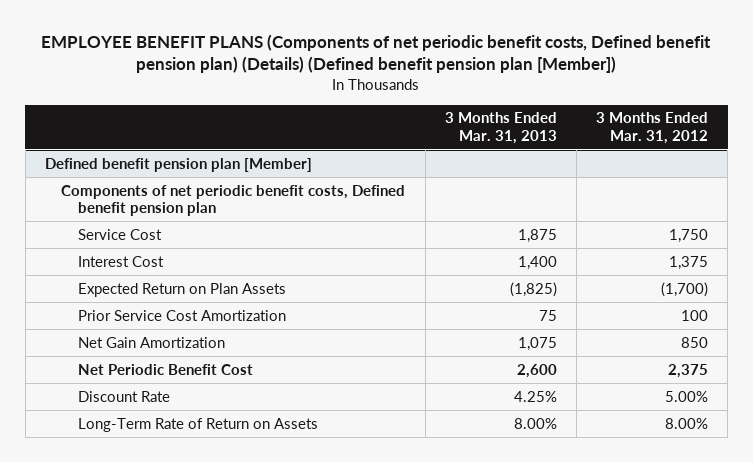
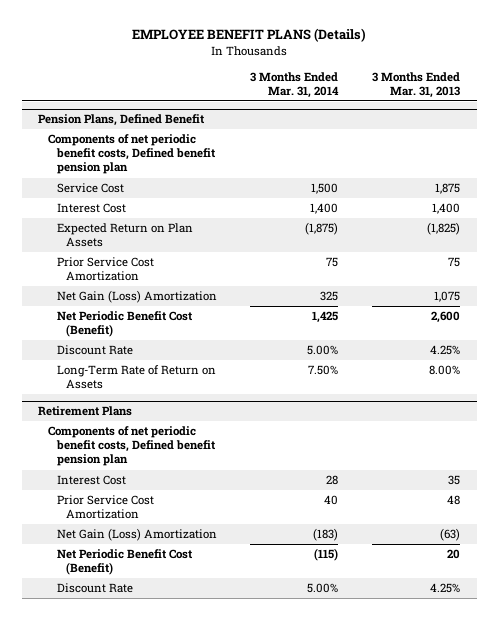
[41,33,712,74] EMPLOYEE BENEFIT PLANS (Components of net periodic benefit costs, Defined benefit pension plan) (Details) (Defined benefit pension plan [Member]) -> [132,28,367,43] EMPLOYEE BENEFIT PLANS (Details)
[596,112,709,144] 3 Months Ended Mar. 31, 2012 -> none
none -> [250,71,340,98] 3 Months Ended Mar. 31, 2014
[44,157,312,172] Defined benefit pension plan [Member] -> [38,114,206,127] Pension Plans, Defined Benefit
[78,336,226,348] Net Gain Amortization -> [56,290,217,304] Net Gain (Loss) Amortization
[78,363,254,375] Net Periodic Benefit Cost -> [56,311,193,338] Net Periodic Benefit Cost (Benefit)
none -> [38,406,133,417] Retirement Plans
none -> [47,426,216,467] Components of net periodic benefit costs, Defined benefit pension plan
none -> [56,475,126,486] Interest Cost
none -> [56,495,154,520] Prior Service Cost Amortization
none -> [56,528,217,542] Net Gain (Loss) Amortization
none -> [56,549,193,576] Net Periodic Benefit Cost (Benefit)
none -> [56,583,133,594] Discount Rate

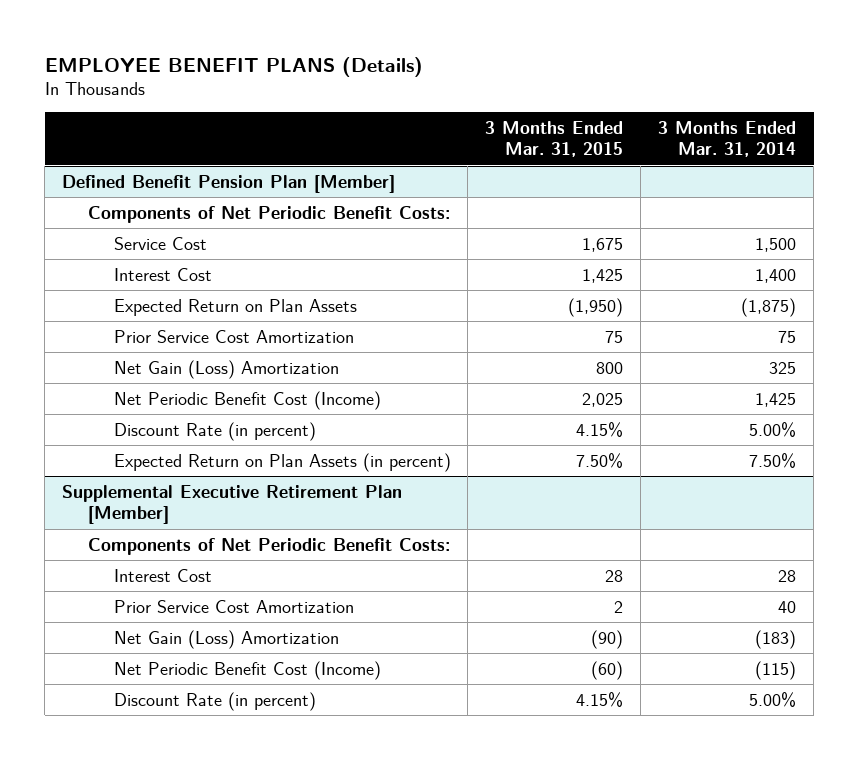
[371,71,460,98] 3 Months Ended Mar. 31, 2013 -> none
none -> [485,120,624,158] 3 Months Ended Mar. 31, 2015
[38,114,206,127] Pension Plans, Defined Benefit -> [62,174,396,193] Defined Benefit Pension Plan [Member]
[47,134,216,175] Components of net periodic benefit costs, Defined benefit pension plan -> [87,205,450,223] Components of Net Periodic Benefit Costs:
[38,406,133,417] Retirement Plans -> none
[56,311,193,338] Net Periodic Benefit Cost (Benefit) -> [113,390,381,410] Net Periodic Benefit Cost (Income)
[56,345,133,356] Discount Rate -> [113,421,316,441] Discount Rate (in percent)
[56,365,216,390] Long-Term Rate of Return on Assets -> [113,452,451,472] Expected Return on Plan Assets (in percent)
none -> [62,484,403,525] Supplemental Executive Retirement Plan [Member]
[47,426,216,467] Components of net periodic benefit costs, Defined benefit pension plan -> [87,537,450,555] Components of Net Periodic Benefit Costs:
[56,549,193,576] Net Periodic Benefit Cost (Benefit) -> [113,660,381,680] Net Periodic Benefit Cost (Income)
[56,583,133,594] Discount Rate -> [113,691,316,711] Discount Rate (in percent)

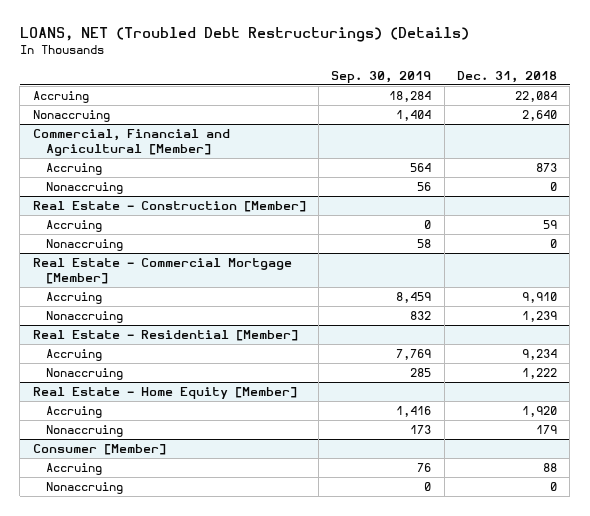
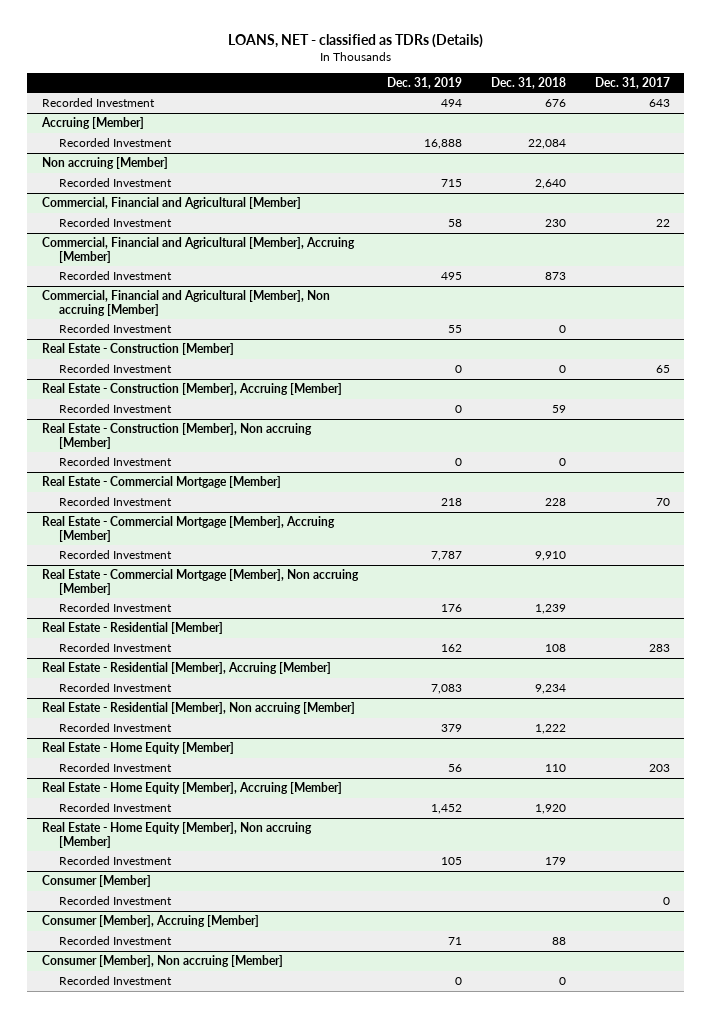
[19,27,469,43] LOANS, NET (Troubled Debt Restructurings) (Details) -> [227,34,483,49] LOANS, NET - classified as TDRs (Details)
[331,70,432,83] Sep. 30, 2019 -> none
none -> [386,76,462,89] Dec. 31, 2019
none -> [594,76,670,89] Dec. 31, 2017
none -> [41,98,155,108] Recorded Investment
none -> [40,117,144,130] Accruing [Member]
[32,90,89,103] Accruing -> [58,138,172,148] Recorded Investment
none -> [41,157,168,170] Non accruing [Member]
[32,109,110,122] Nonaccruing -> [58,178,172,188] Recorded Investment
[46,181,124,194] Nonaccruing -> none
none -> [58,218,172,228] Recorded Investment
none -> [41,237,355,263] Commercial, Financial and Agricultural [Member], Accruing [Member]
[46,162,103,175] Accruing -> [58,271,172,281] Recorded Investment
none -> [41,290,330,316] Commercial, Financial and Agricultural [Member], Non accruing [Member]
none -> [58,324,172,334] Recorded Investment
[46,219,103,232] Accruing -> none
[46,238,124,251] Nonaccruing -> none
none -> [58,364,172,374] Recorded Investment
none -> [41,383,342,396] Real Estate - Construction [Member], Accruing [Member]
none -> [58,404,172,414] Recorded Investment
none -> [41,423,312,449] Real Estate - Construction [Member], Non accruing [Member]
none -> [58,457,172,467] Recorded Investment
none -> [58,497,172,507] Recorded Investment
none -> [41,516,335,542] Real Estate - Commercial Mortgage [Member], Accruing [Member]
[46,291,103,304] Accruing -> [58,550,172,560] Recorded Investment
none -> [41,569,359,595] Real Estate - Commercial Mortgage [Member], Non accruing [Member]
[46,310,124,323] Nonaccruing -> [58,603,172,613] Recorded Investment
none -> [58,643,172,653] Recorded Investment
none -> [41,662,331,675] Real Estate - Residential [Member], Accruing [Member]
[46,348,103,361] Accruing -> [58,683,172,693] Recorded Investment
none -> [41,702,355,715] Real Estate - Residential [Member], Non accruing [Member]
[46,367,124,380] Nonaccruing -> [58,723,172,733] Recorded Investment
none -> [58,763,172,773] Recorded Investment
none -> [41,782,342,795] Real Estate - Home Equity [Member], Accruing [Member]
[46,405,103,418] Accruing -> [58,803,172,813] Recorded Investment
none -> [41,822,312,848] Real Estate - Home Equity [Member], Non accruing [Member]
[46,424,124,437] Nonaccruing -> [58,856,172,866] Recorded Investment
[46,462,103,475] Accruing -> none
[46,481,124,494] Nonaccruing -> none
none -> [58,896,172,906] Recorded Investment
none -> [41,915,259,928] Consumer [Member], Accruing [Member]
none -> [58,936,172,946] Recorded Investment
none -> [41,955,283,968] Consumer [Member], Non accruing [Member]
none -> [58,976,172,986] Recorded Investment

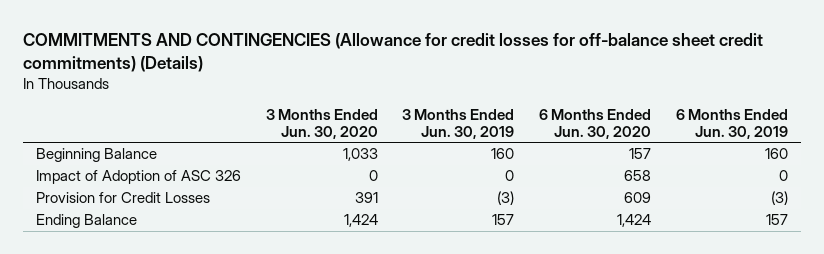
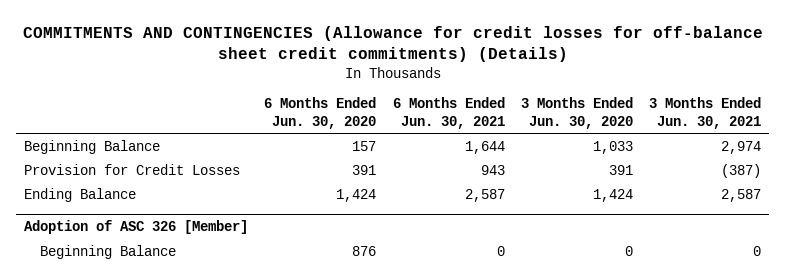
[402,108,515,140] 3 Months Ended Jun. 30, 2019 -> none
[676,108,789,140] 6 Months Ended Jun. 30, 2019 -> none
none -> [392,97,505,129] 6 Months Ended Jun. 30, 2021
none -> [649,97,762,129] 3 Months Ended Jun. 30, 2021
[35,170,241,185] Impact of Adoption of ASC 326 -> none
[624,192,652,204] 609 -> [352,164,377,175] 391
none -> [24,220,249,235] Adoption of ASC 326 [Member]
none -> [40,244,177,259] Beginning Balance

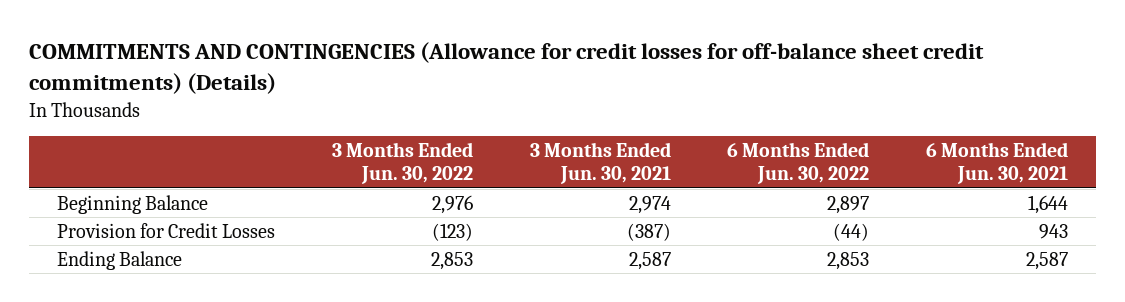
[264,97,377,129] 6 Months Ended Jun. 30, 2020 -> none
[520,97,633,129] 3 Months Ended Jun. 30, 2020 -> none
none -> [331,142,473,185] 3 Months Ended Jun. 30, 2022
none -> [727,142,870,185] 6 Months Ended Jun. 30, 2022
[24,220,249,235] Adoption of ASC 326 [Member] -> none
[40,244,177,259] Beginning Balance -> none

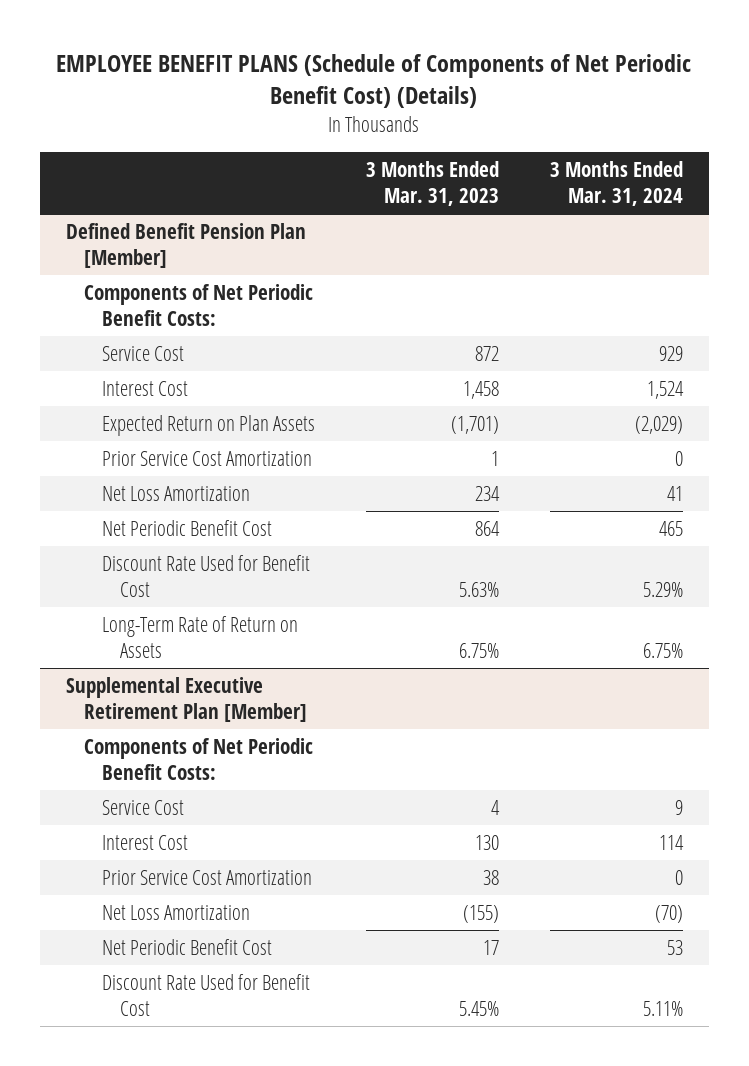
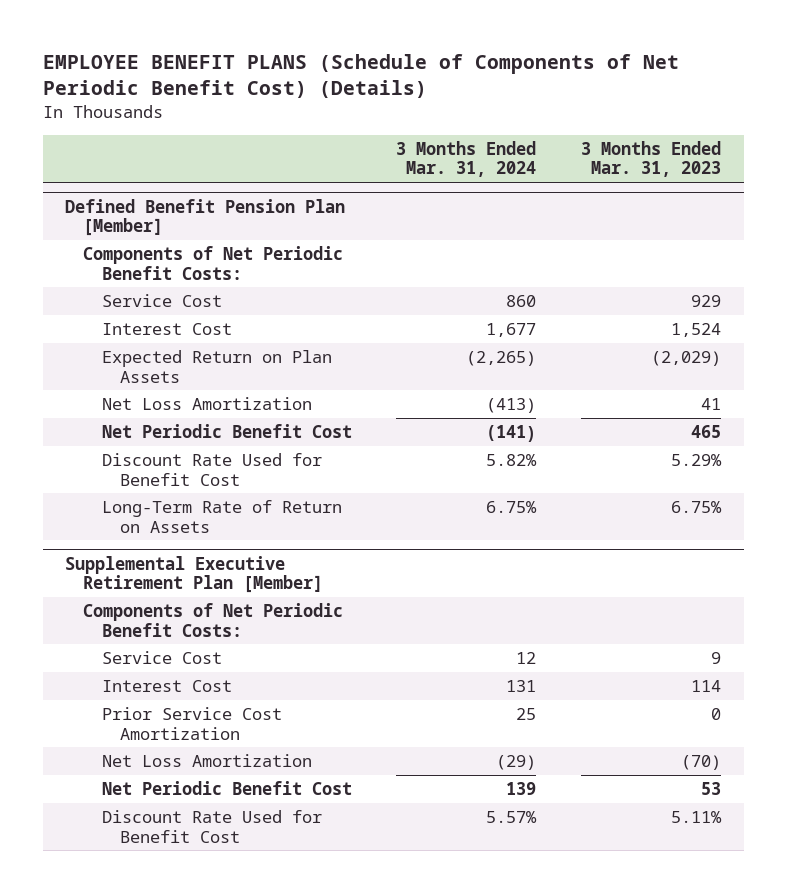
[101,450,312,466] Prior Service Cost Amortization -> none
[475,345,500,361] 872 -> [691,295,722,308] 929
[659,345,684,361] 929 -> [506,295,537,308] 860
[463,380,500,399] 1,458 -> [671,323,722,338] 1,524
[647,380,685,399] 1,524 -> [486,323,537,338] 1,677
[451,415,500,434] (1,701) -> [651,351,722,367] (2,029)
[635,415,684,434] (2,029) -> [466,351,537,367] (2,265)
[475,485,501,501] 234 -> [701,398,722,411] 41
[667,485,684,501] 41 -> [486,398,537,414] (413)
[475,520,501,536] 864 -> [691,425,722,439] 465
[659,520,684,536] 465 -> [486,425,537,443] (141)
[459,581,500,597] 5.63% -> [671,454,723,467] 5.29%
[643,581,684,597] 5.29% -> [486,454,538,467] 5.82%
[491,799,501,815] 4 -> [711,652,722,665] 9
[675,799,684,815] 9 -> [516,652,537,665] 12
[475,834,500,850] 130 -> [691,680,722,693] 114
[659,834,685,850] 114 -> [506,680,537,693] 131
[483,869,500,885] 38 -> [711,708,722,721] 0
[675,869,684,885] 0 -> [516,708,537,721] 25
[463,904,500,923] (155) -> [681,755,722,771] (70)
[655,904,684,923] (70) -> [496,755,537,771] (29)
[483,939,500,955] 17 -> [701,782,722,796] 53
[667,939,684,955] 53 -> [506,782,537,796] 139
[459,1000,500,1016] 5.45% -> [671,811,723,824] 5.11%
[643,1000,684,1016] 5.11% -> [486,811,538,824] 5.57%

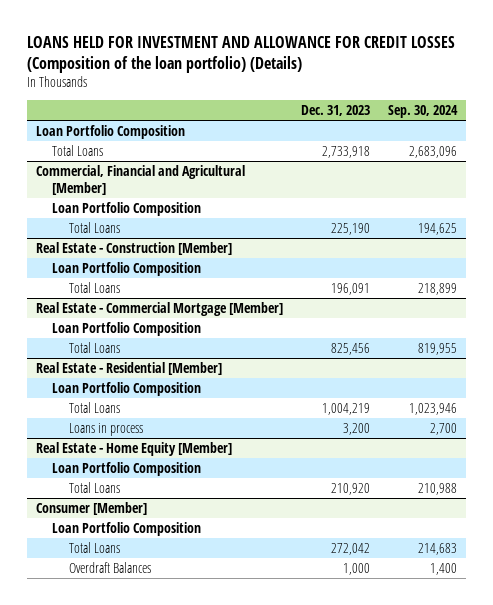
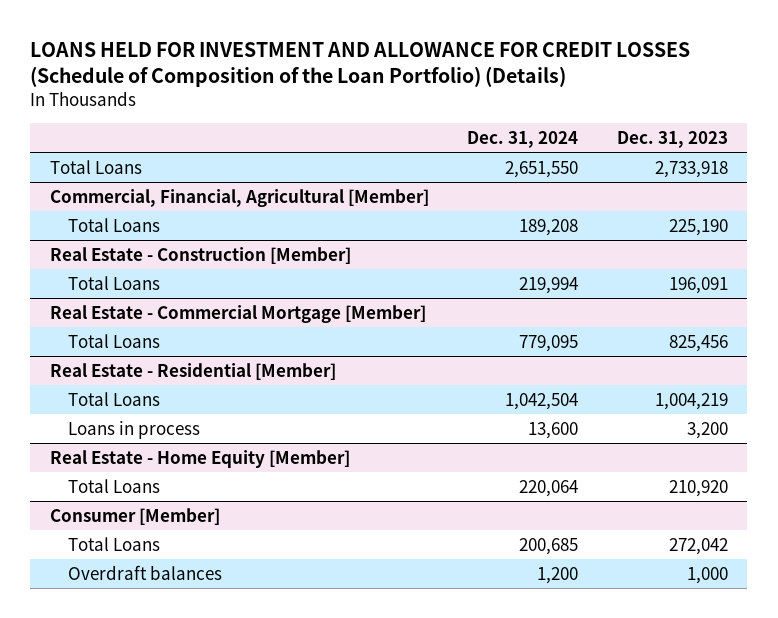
[26,35,455,73] LOANS HELD FOR INVESTMENT AND ALLOWANCE FOR CREDIT LOSSES (Composition of the loan portfolio) (Details) -> [30,41,691,88] LOANS HELD FOR INVESTMENT AND ALLOWANCE FOR CREDIT LOSSES (Schedule of Composition of the Loan Portfolio) (Details)
[388,105,459,119] Sep. 30, 2024 -> none
none -> [467,130,579,148] Dec. 31, 2024
[35,124,185,139] Loan Portfolio Composition -> none
[52,201,202,216] Loan Portfolio Composition -> none
[35,164,245,195] Commercial, Financial and Agricultural [Member] -> [49,188,429,207] Commercial, Financial, Agricultural [Member]
[52,261,202,276] Loan Portfolio Composition -> none
[52,321,202,336] Loan Portfolio Composition -> none
[52,381,202,396] Loan Portfolio Composition -> none
[52,461,202,476] Loan Portfolio Composition -> none
[52,521,202,536] Loan Portfolio Composition -> none
[68,561,151,573] Overdraft Balances -> [67,564,222,580] Overdraft balances

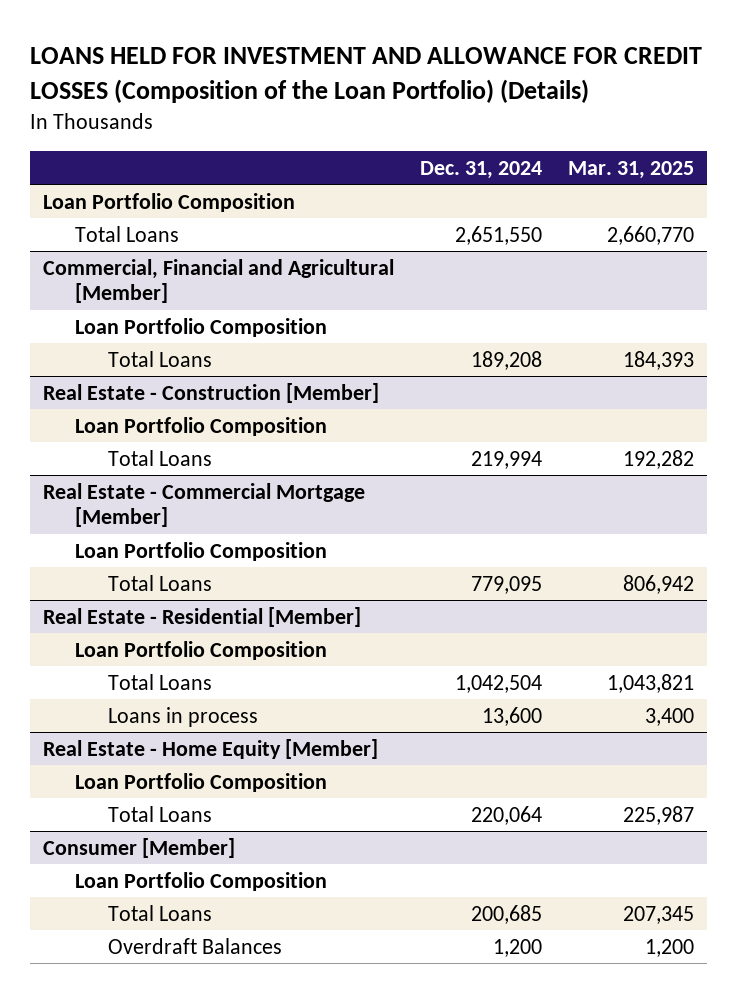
[30,41,691,88] LOANS HELD FOR INVESTMENT AND ALLOWANCE FOR CREDIT LOSSES (Schedule of Composition of the Loan Portfolio) (Details) -> [30,47,703,103] LOANS HELD FOR INVESTMENT AND ALLOWANCE FOR CREDIT LOSSES (Composition of the Loan Portfolio) (Details)
[616,130,728,148] Dec. 31, 2023 -> none
none -> [567,160,694,179] Mar. 31, 2025
none -> [42,192,295,212] Loan Portfolio Composition
[49,188,429,207] Commercial, Financial, Agricultural [Member] -> [42,258,394,304] Commercial, Financial and Agricultural [Member]
none -> [75,317,328,337] Loan Portfolio Composition
none -> [75,416,328,436] Loan Portfolio Composition
none -> [75,541,328,561] Loan Portfolio Composition
none -> [75,640,328,660] Loan Portfolio Composition
none -> [75,772,328,792] Loan Portfolio Composition
none -> [75,871,328,891] Loan Portfolio Composition
[67,564,222,580] Overdraft balances -> [107,937,282,954] Overdraft Balances

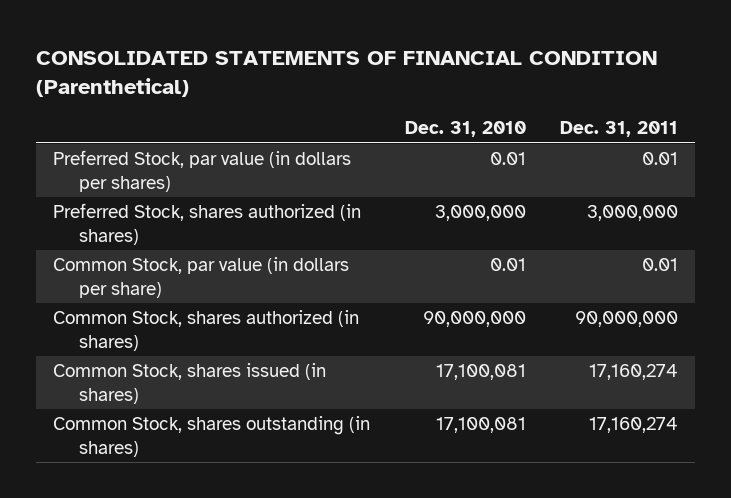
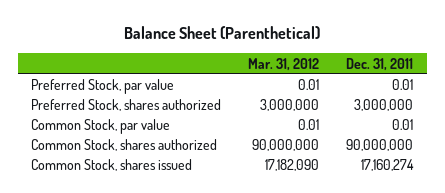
[35,51,657,98] CONSOLIDATED STATEMENTS OF FINANCIAL CONDITION (Parenthetical) -> [124,26,321,40] Balance Sheet (Parenthetical)
[404,121,526,138] Dec. 31, 2010 -> none
none -> [248,57,320,71] Mar. 31, 2012
[53,416,371,458] Common Stock, shares outstanding (in shares) -> none
[53,150,352,193] Preferred Stock, par value (in dollars per shares) -> [31,79,175,95] Preferred Stock, par value
[53,203,362,246] Preferred Stock, shares authorized (in shares) -> [31,99,222,112] Preferred Stock, shares authorized
[53,257,350,299] Common Stock, par value (in dollars per share) -> [31,119,171,135] Common Stock, par value
[53,310,360,352] Common Stock, shares authorized (in shares) -> [31,139,218,152] Common Stock, shares authorized
[53,363,327,405] Common Stock, shares issued (in shares) -> [31,159,193,172] Common Stock, shares issued

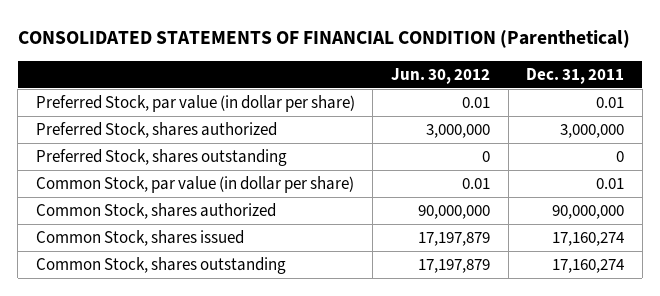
[124,26,321,40] Balance Sheet (Parenthetical) -> [17,29,630,48] CONSOLIDATED STATEMENTS OF FINANCIAL CONDITION (Parenthetical)
[248,57,320,71] Mar. 31, 2012 -> none
none -> [391,67,491,84] Jun. 30, 2012
[31,79,175,95] Preferred Stock, par value -> [35,95,355,113] Preferred Stock, par value (in dollar per share)
none -> [35,149,287,167] Preferred Stock, shares outstanding
[31,119,171,135] Common Stock, par value -> [35,176,354,194] Common Stock, par value (in dollar per share)
none -> [35,257,286,275] Common Stock, shares outstanding

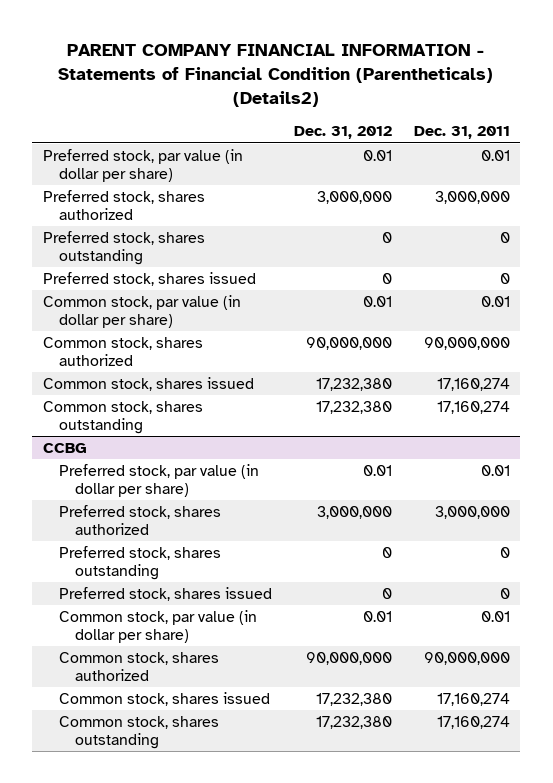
[17,29,630,48] CONSOLIDATED STATEMENTS OF FINANCIAL CONDITION (Parenthetical) -> [58,44,494,108] PARENT COMPANY FINANCIAL INFORMATION - Statements of Financial Condition (Parentheticals) (Details2)
[391,67,491,84] Jun. 30, 2012 -> none
none -> [293,126,392,140] Dec. 31, 2012
[35,95,355,113] Preferred Stock, par value (in dollar per share) -> [43,148,244,182] Preferred stock, par value (in dollar per share)
[35,122,277,139] Preferred Stock, shares authorized -> [43,189,206,220] Preferred stock, shares authorized
[35,149,287,167] Preferred Stock, shares outstanding -> [43,230,206,265] Preferred stock, shares outstanding
none -> [43,271,257,286] Preferred stock, shares issued
[35,176,354,194] Common Stock, par value (in dollar per share) -> [43,294,242,328] Common stock, par value (in dollar per share)
[35,203,276,220] Common Stock, shares authorized -> [43,336,204,366] Common stock, shares authorized
[35,230,244,247] Common Stock, shares issued -> [43,376,255,391] Common stock, shares issued
[35,257,286,275] Common Stock, shares outstanding -> [43,400,204,434] Common stock, shares outstanding
none -> [43,442,88,453] CCBG
none -> [59,463,260,497] Preferred stock, par value (in dollar per share)
none -> [59,504,222,535] Preferred stock, shares authorized
none -> [59,545,222,580] Preferred stock, shares outstanding
none -> [59,586,273,601] Preferred stock, shares issued
none -> [59,609,258,643] Common stock, par value (in dollar per share)
none -> [59,651,220,681] Common stock, shares authorized
none -> [59,691,271,706] Common stock, shares issued
none -> [59,715,220,749] Common stock, shares outstanding

